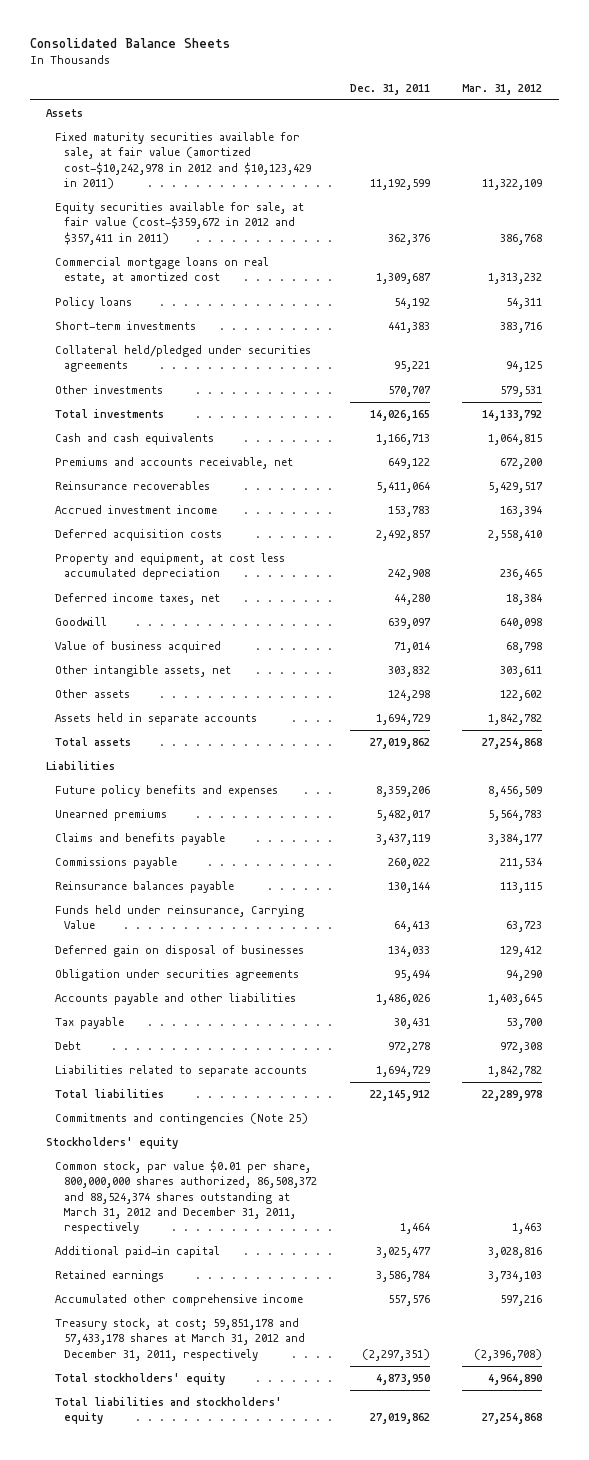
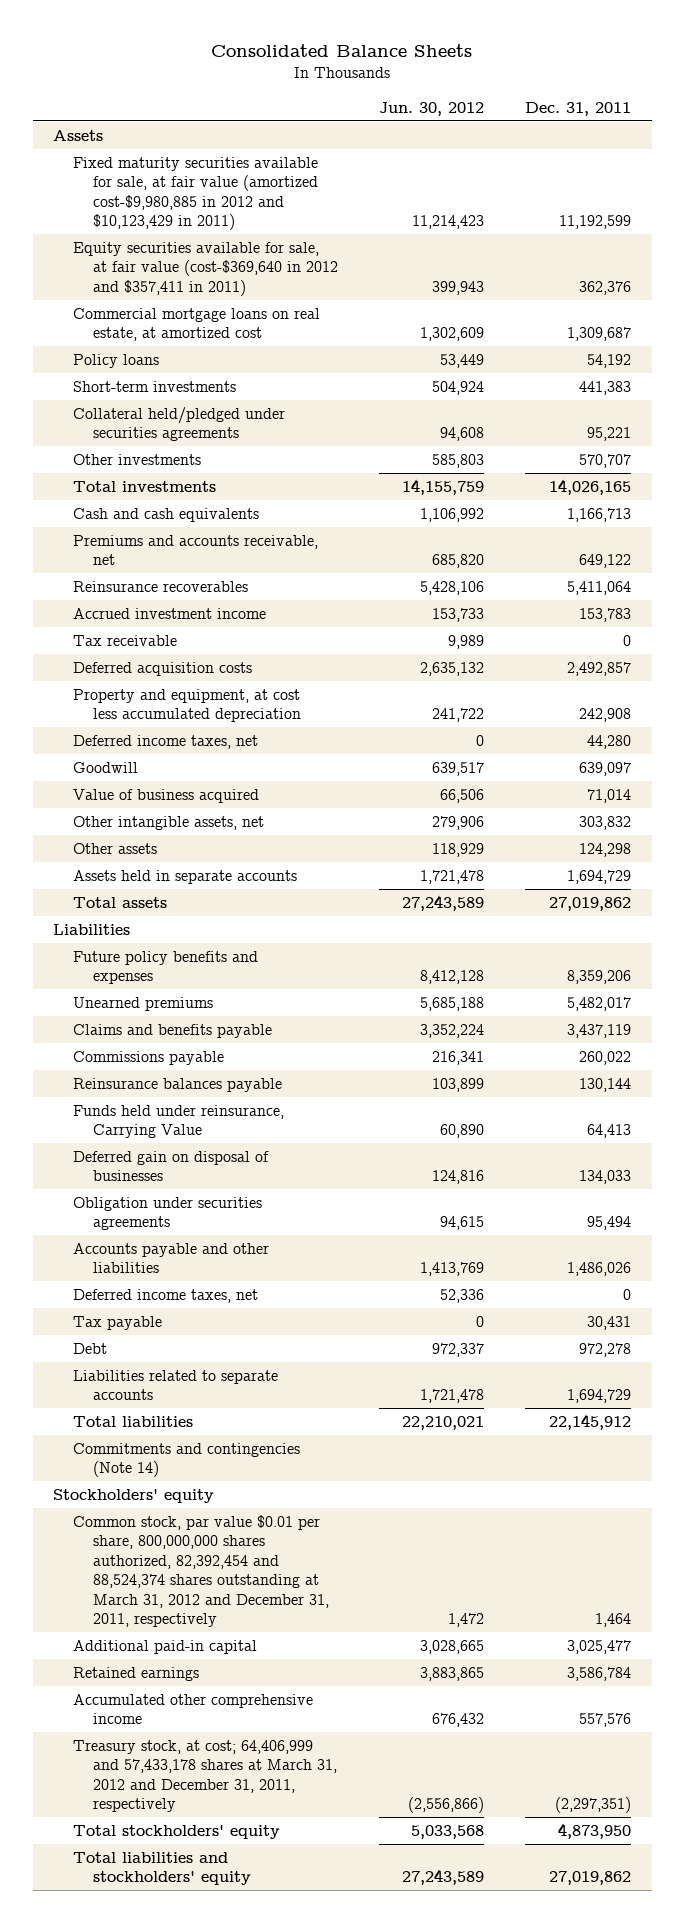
[462,83,543,95] Mar. 31, 2012 -> none
none -> [379,101,485,116] Jun. 30, 2012
[54,132,311,189] Fixed maturity securities available for sale, at fair value (amortized cost-$10,242,978 in 2012 and $10,123,429 in 2011) -> [73,156,319,231] Fixed maturity securities available for sale, at fair value (amortized cost-$9,980,885 in 2012 and $10,123,429 in 2011)
[54,202,304,245] Equity securities available for sale, at fair value (cost-$359,672 in 2012 and $357,411 in 2011) -> [73,241,339,296] Equity securities available for sale, at fair value (cost-$369,640 in 2012 and $357,411 in 2011)
none -> [73,634,178,646] Tax receivable
none -> [73,1288,259,1303] Deferred income taxes, net
[54,1113,308,1126] Commitments and contingencies (Note 25) -> [73,1442,301,1478] Commitments and contingencies (Note 14)
[54,1160,317,1235] Common stock, par value $0.01 per share, 800,000,000 shares authorized, 86,508,372 and 88,524,374 shares outstanding at March 31, 2012 and December 31, 2011, respectively -> [73,1514,330,1628] Common stock, par value $0.01 per share, 800,000,000 shares authorized, 82,392,454 and 88,524,374 shares outstanding at March 31, 2012 and December 31, 2011, respectively
[54,1318,305,1361] Treasury stock, at cost; 59,851,178 and 57,433,178 shares at March 31, 2012 and December 31, 2011, respectively -> [73,1739,338,1813] Treasury stock, at cost; 64,406,999 and 57,433,178 shares at March 31, 2012 and December 31, 2011, respectively

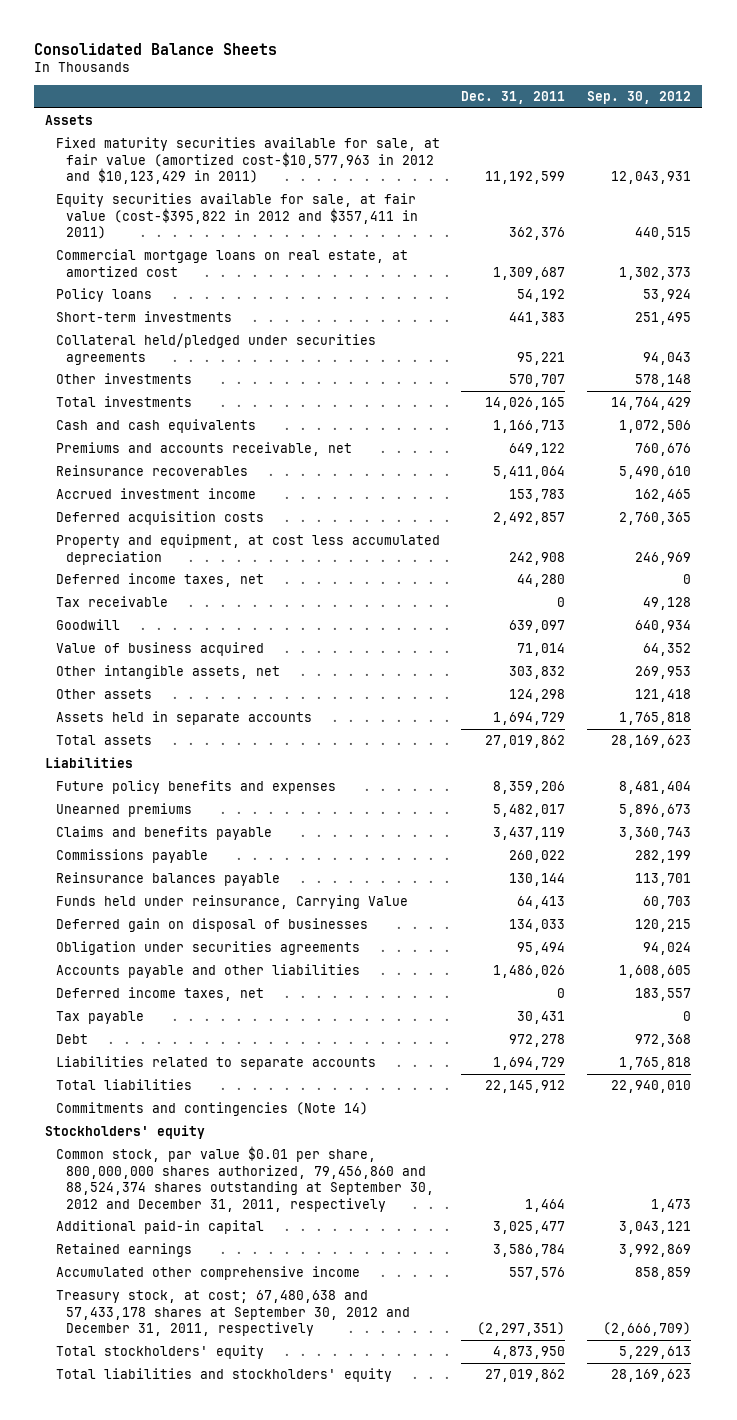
[379,101,485,116] Jun. 30, 2012 -> none
none -> [587,91,692,105] Sep. 30, 2012
[73,156,319,231] Fixed maturity securities available for sale, at fair value (amortized cost-$9,980,885 in 2012 and $10,123,429 in 2011) -> [55,137,440,185] Fixed maturity securities available for sale, at fair value (amortized cost-$10,577,963 in 2012 and $10,123,429 in 2011)
[73,241,339,296] Equity securities available for sale, at fair value (cost-$369,640 in 2012 and $357,411 in 2011) -> [55,193,418,240] Equity securities available for sale, at fair value (cost-$395,822 in 2012 and $357,411 in 2011)
[73,634,178,646] Tax receivable -> [55,596,168,608] Tax receivable
[73,1514,330,1628] Common stock, par value $0.01 per share, 800,000,000 shares authorized, 82,392,454 and 88,524,374 shares outstanding at March 31, 2012 and December 31, 2011, respectively -> [55,1146,434,1212] Common stock, par value $0.01 per share, 800,000,000 shares authorized, 79,456,860 and 88,524,374 shares outstanding at September 30, 2012 and December 31, 2011, respectively
[73,1739,338,1813] Treasury stock, at cost; 64,406,999 and 57,433,178 shares at March 31, 2012 and December 31, 2011, respectively -> [55,1290,410,1337] Treasury stock, at cost; 67,480,638 and 57,433,178 shares at September 30, 2012 and December 31, 2011, respectively

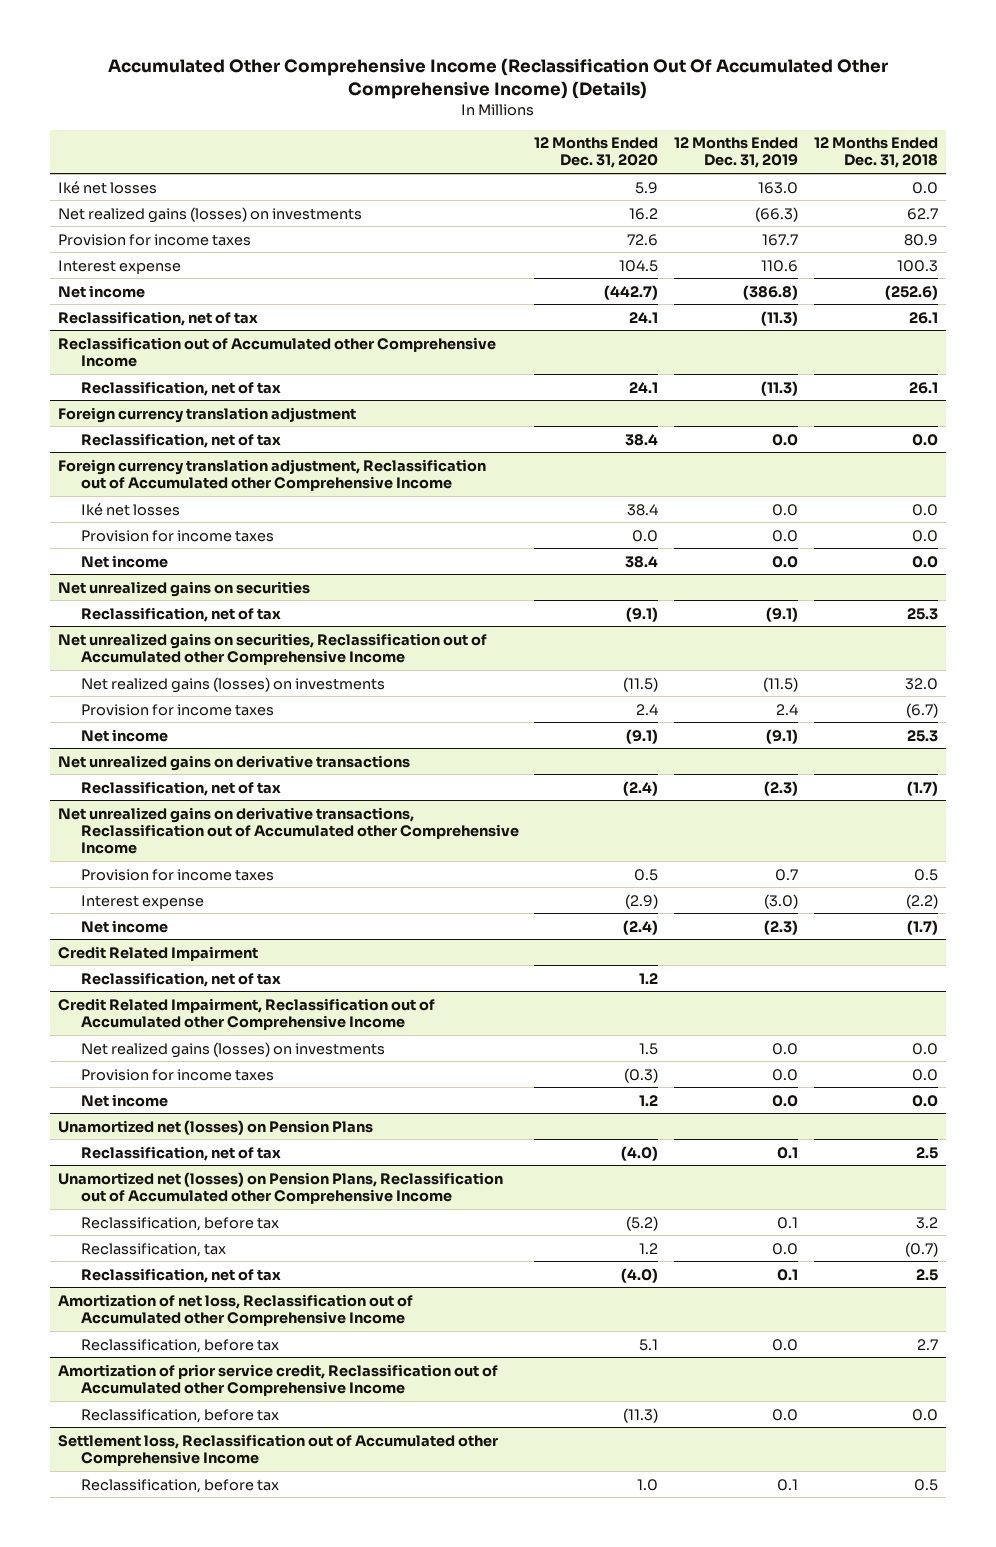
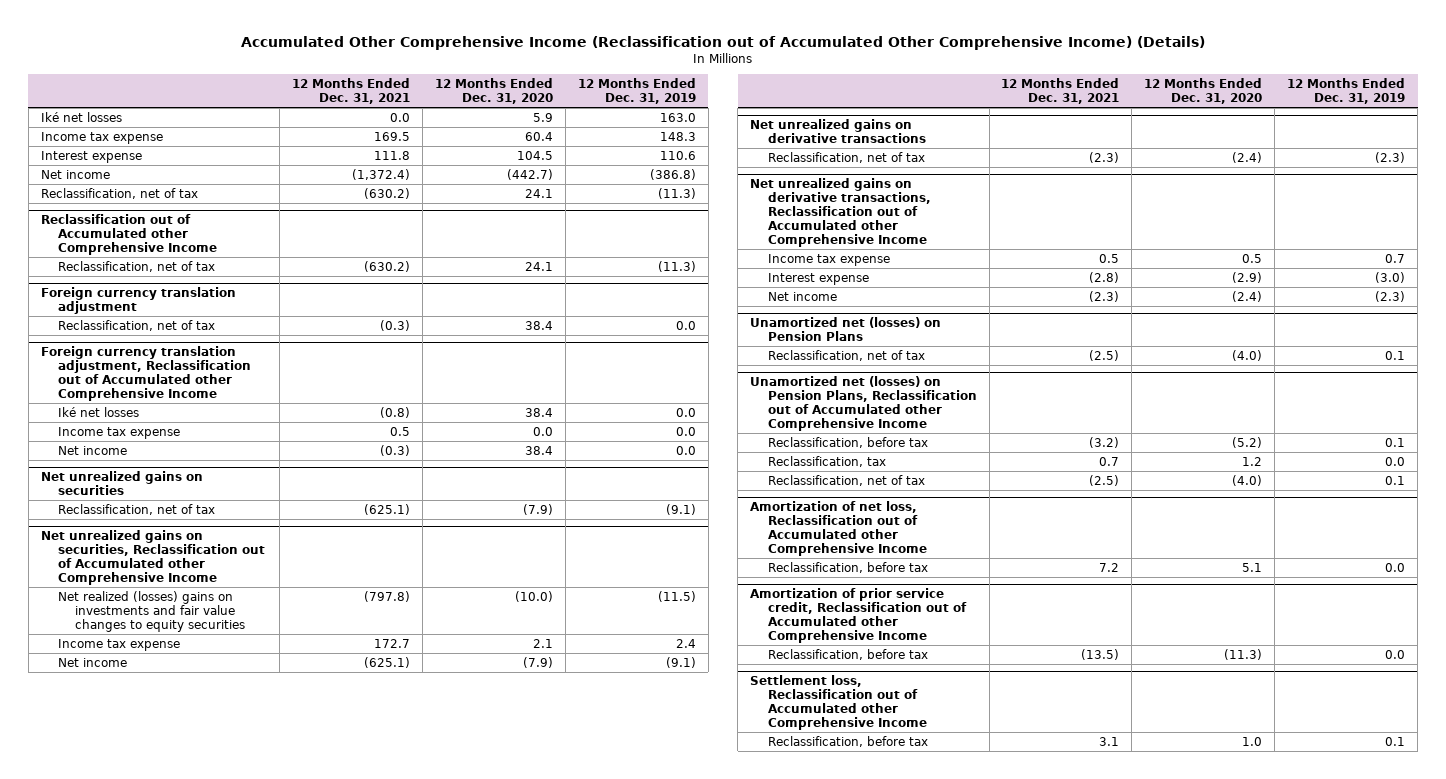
[108,58,889,100] Accumulated Other Comprehensive Income (Reclassification Out Of Accumulated Other Comprehensive Income) (Details) -> [241,35,1206,50] Accumulated Other Comprehensive Income (Reclassification out of Accumulated Other Comprehensive Income) (Details)
[814,137,939,169] 12 Months Ended Dec. 31, 2018 -> none
none -> [291,78,410,105] 12 Months Ended Dec. 31, 2021
[57,206,362,223] Net realized gains (losses) on investments -> none
[57,233,251,246] Provision for income taxes -> [40,131,163,144] Income tax expense
[627,233,659,246] 72.6 -> [524,131,553,141] 60.4
[762,233,799,246] 167.7 -> [659,131,696,141] 148.3
[80,529,274,542] Provision for income taxes -> [57,426,180,439] Income tax expense
[626,606,659,622] (9.1) -> [522,503,553,515] (7.9)
[80,676,385,693] Net realized gains (losses) on investments -> [57,590,246,633] Net realized (losses) gains on investments and fair value changes to equity securities
[623,676,659,692] (11.5) -> [514,590,553,602] (10.0)
[80,703,274,716] Provision for income taxes -> [57,638,180,651] Income tax expense
[636,703,659,715] 2.4 -> [532,638,553,648] 2.1
[626,728,659,744] (9.1) -> [522,656,553,668] (7.9)
[80,868,274,881] Provision for income taxes -> [767,253,890,266] Income tax expense
[57,945,258,961] Credit Related Impairment -> none
[80,971,281,987] Reclassification, net of tax -> none
[57,997,435,1030] Credit Related Impairment, Reclassification out of Accumulated other Comprehensive Income -> none
[80,1041,385,1058] Net realized gains (losses) on investments -> none
[80,1068,274,1081] Provision for income taxes -> none
[80,1093,168,1107] Net income -> none

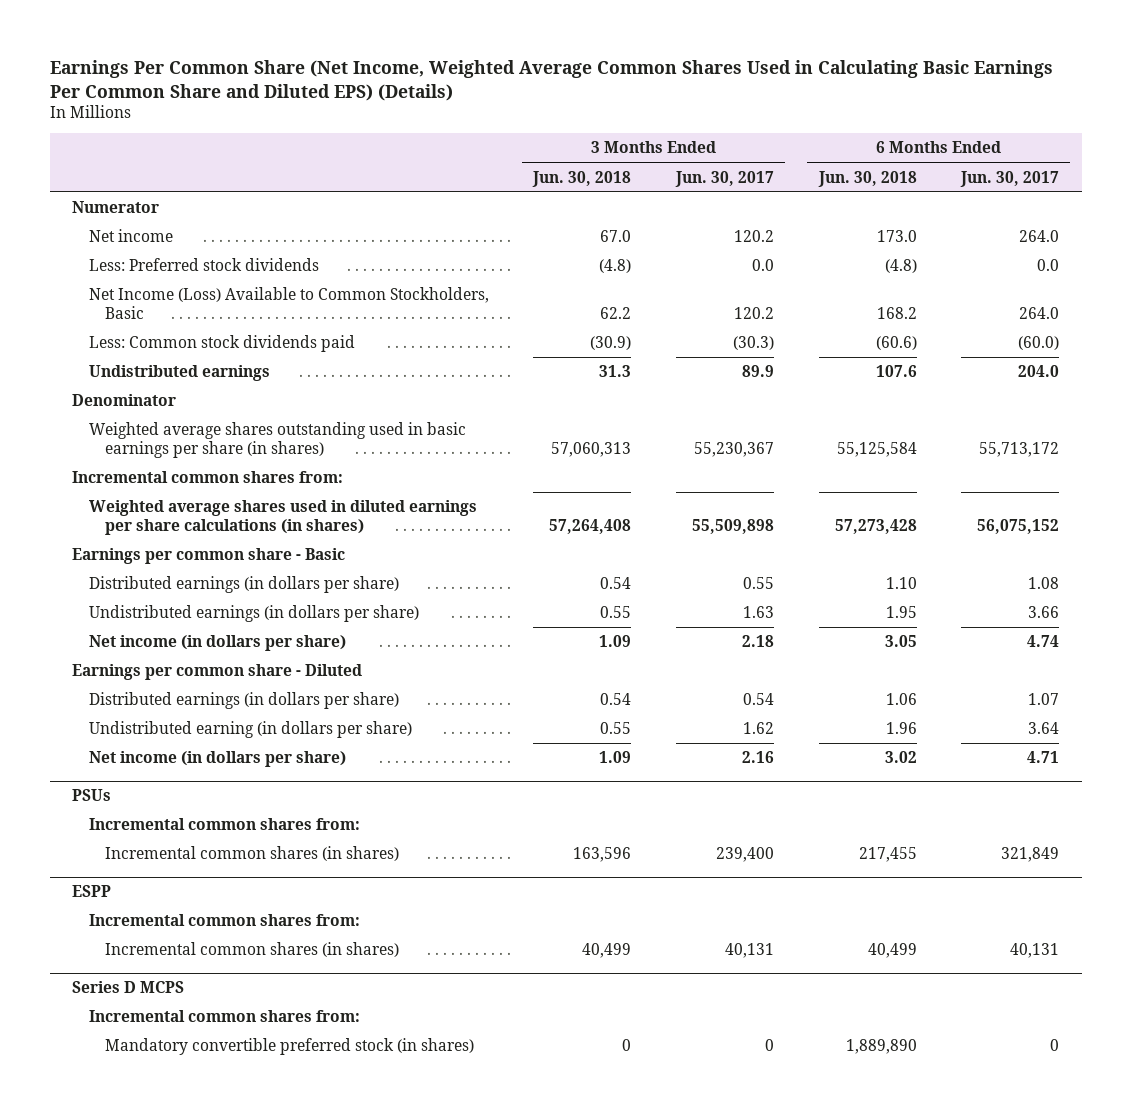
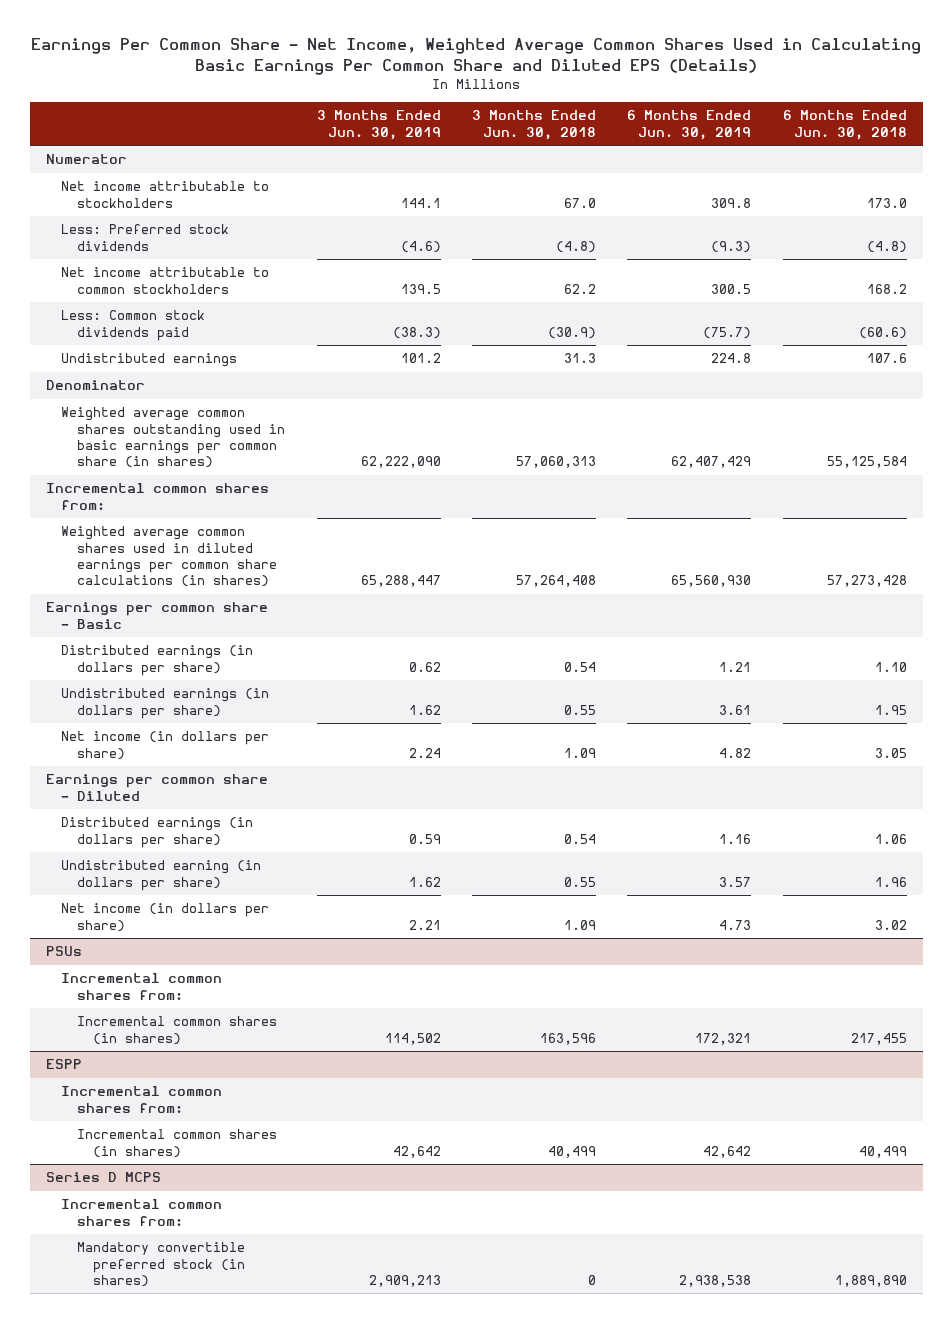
[50,59,1054,101] Earnings Per Common Share (Net Income, Weighted Average Common Shares Used in Calculating Basic Earnings Per Common Share and Diluted EPS) (Details) -> [31,38,922,75] Earnings Per Common Share - Net Income, Weighted Average Common Shares Used in Calculating Basic Earnings Per Common Share and Diluted EPS (Details)
[674,170,774,187] Jun. 30, 2017 -> none
[960,170,1060,187] Jun. 30, 2017 -> none
none -> [316,110,441,140] 3 Months Ended Jun. 30, 2019
none -> [627,110,752,140] 6 Months Ended Jun. 30, 2019
[88,229,173,243] Net income -> [61,181,270,208] Net income attributable to stockholders
[88,287,489,319] Net Income (Loss) Available to Common Stockholders, Basic -> [61,267,270,294] Net income attributable to common stockholders
[88,422,466,458] Weighted average shares outstanding used in basic earnings per share (in shares) -> [61,407,286,469] Weighted average common shares outstanding used in basic earnings per common share (in shares)
[88,500,477,535] Weighted average shares used in diluted earnings per share calculations (in shares) -> [61,526,278,588] Weighted average common shares used in diluted earnings per common share calculations (in shares)

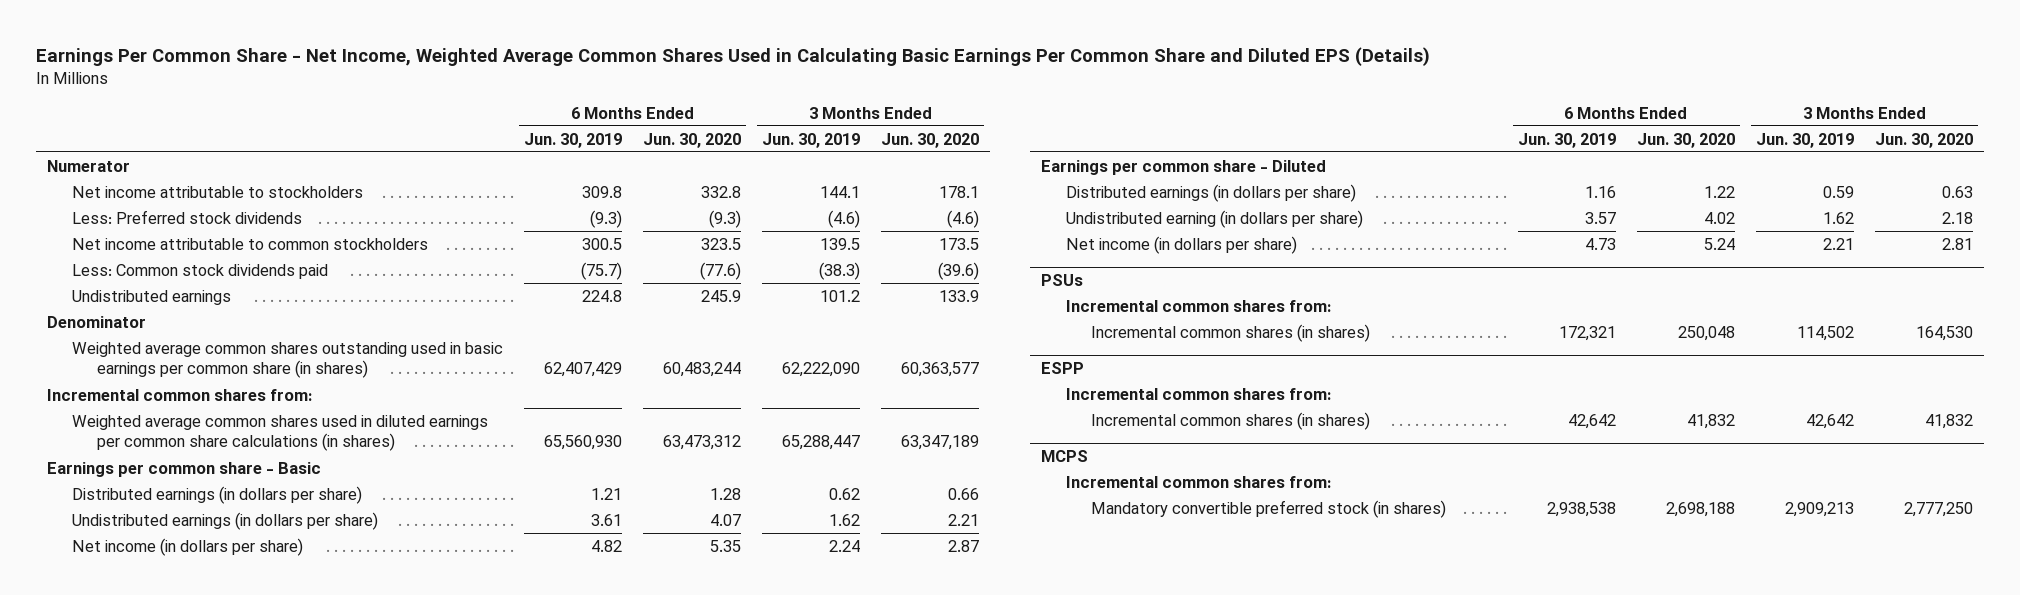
[471,110,596,140] 3 Months Ended Jun. 30, 2018 -> none
[782,110,907,140] 6 Months Ended Jun. 30, 2018 -> none
none -> [643,132,742,148] Jun. 30, 2020
none -> [881,132,980,148] Jun. 30, 2020
[45,1172,161,1183] Series D MCPS -> [1040,450,1088,463] MCPS

